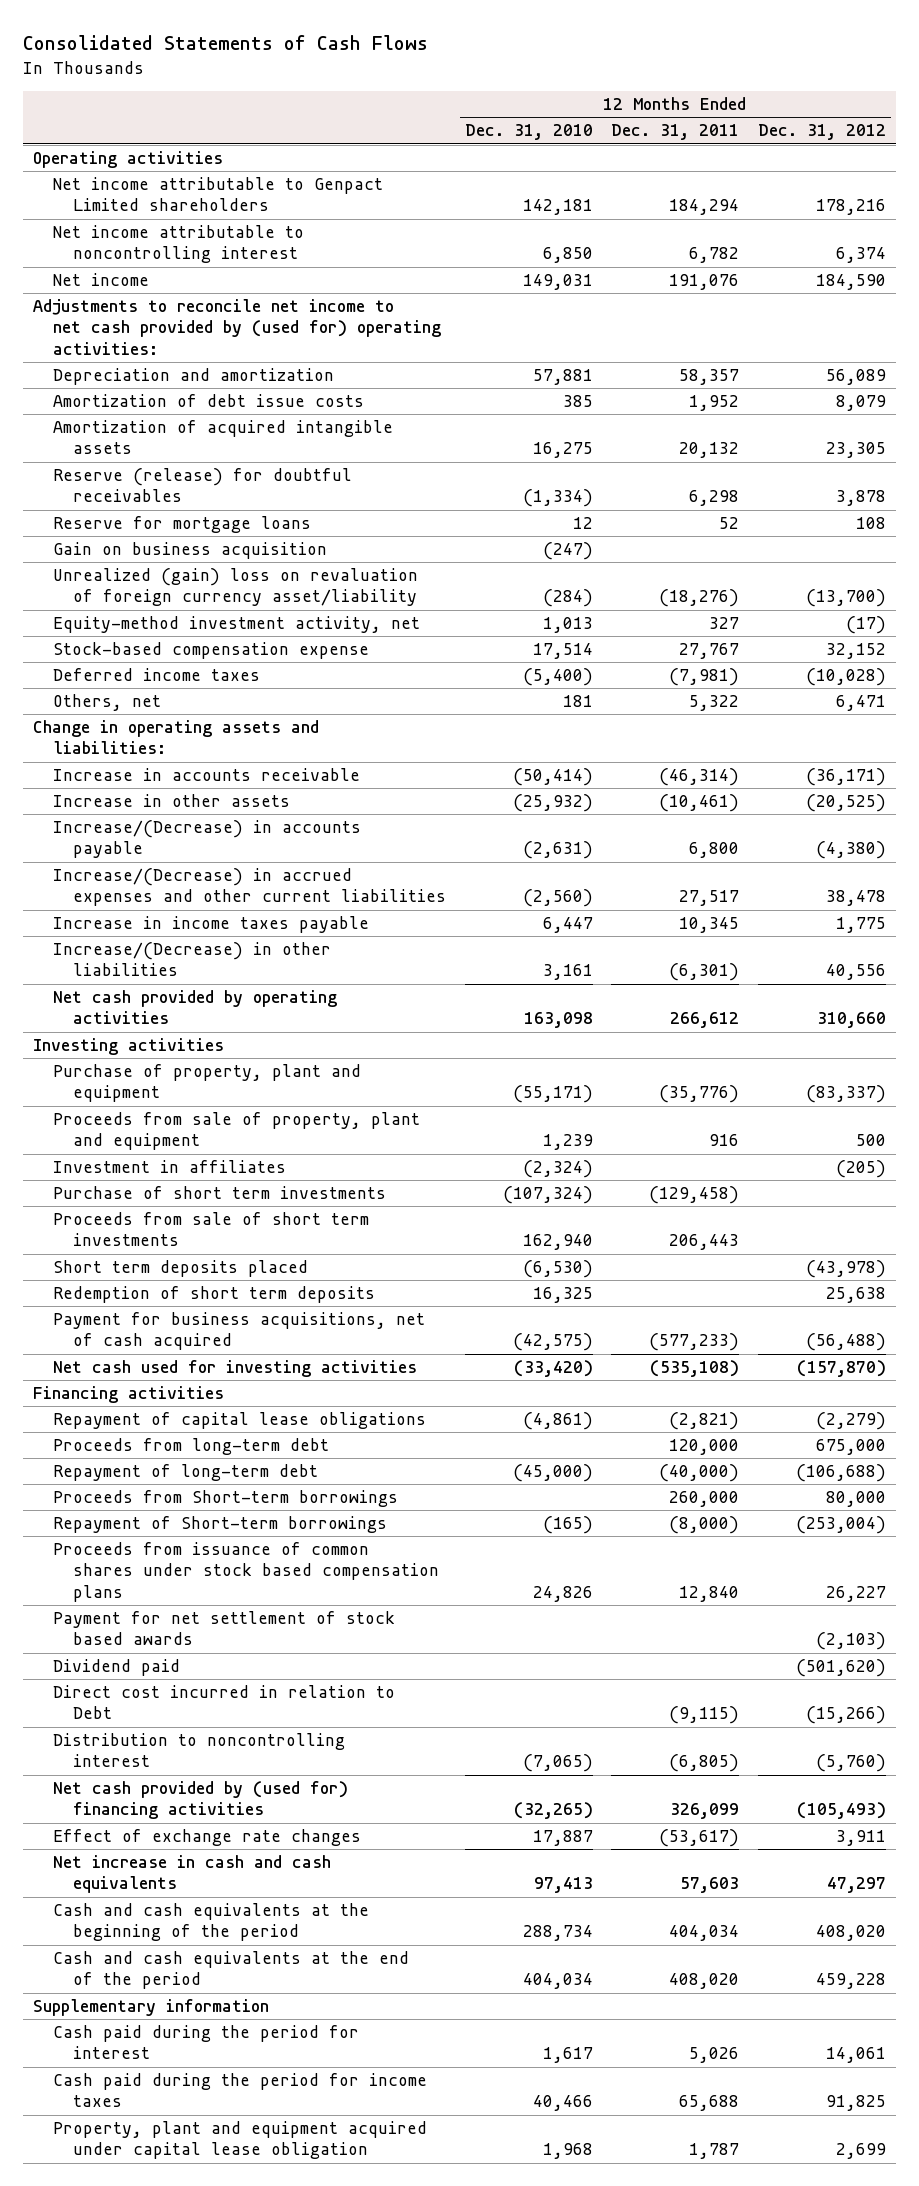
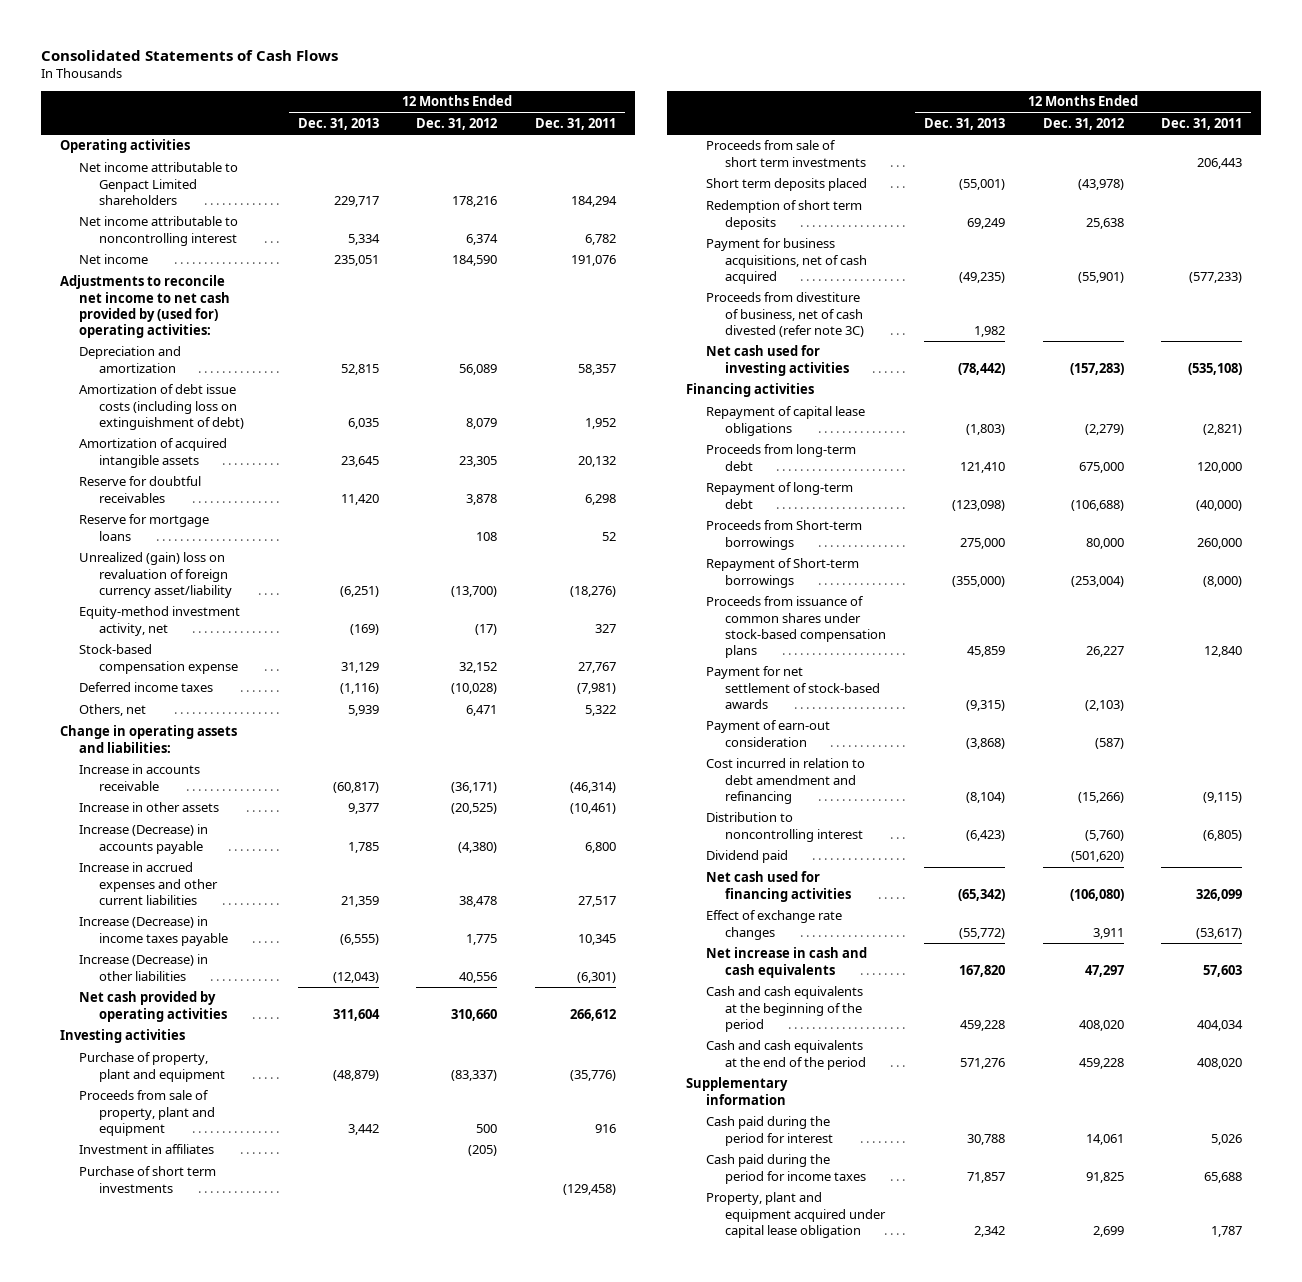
[464,124,593,141] Dec. 31, 2010 -> none
none -> [297,118,379,131] Dec. 31, 2013
[52,394,364,408] Amortization of debt issue costs -> [79,384,245,430] Amortization of debt issue costs (including loss on extinguishment of debt)
[52,468,352,503] Reserve (release) for doubtful receivables -> [79,476,202,503] Reserve for doubtful receivables
[52,542,327,560] Gain on business acquisition -> none
[52,820,361,859] Increase/(Decrease) in accounts payable -> [79,824,209,854] Increase (Decrease) in accounts payable
[52,868,447,907] Increase/(Decrease) in accrued expenses and other current liabilities -> [79,862,219,905] Increase in accrued expenses and other current liabilities
[52,916,369,934] Increase in income taxes payable -> [79,916,229,946] Increase (Decrease) in income taxes payable
[52,942,331,977] Increase/(Decrease) in other liabilities -> [79,954,209,981] Increase (Decrease) in other liabilities
[806,1333,887,1352] (56,488) -> [1077,271,1124,283] (55,901)
none -> [705,292,865,337] Proceeds from divestiture of business, net of cash divested (refer note 3C)
[797,1360,887,1378] (157,870) -> [1069,362,1124,375] (157,283)
[52,1542,440,1602] Proceeds from issuance of common shares under stock based compensation plans -> [705,596,887,658] Proceeds from issuance of common shares under stock-based compensation plans
[52,1611,395,1646] Payment for net settlement of stock based awards -> [705,666,881,709] Payment for net settlement of stock-based awards
none -> [705,720,830,747] Payment of earn-out consideration
[52,1685,395,1720] Direct cost incurred in relation to Debt -> [705,758,865,804] Cost incurred in relation to debt amendment and refinancing
[52,1659,180,1677] Dividend paid -> [705,850,788,864] Dividend paid
[52,1781,348,1820] Net cash provided by (used for) financing activities -> [705,871,852,902] Net cash used for financing activities
[797,1802,887,1820] (105,493) -> [1069,888,1124,901] (106,080)

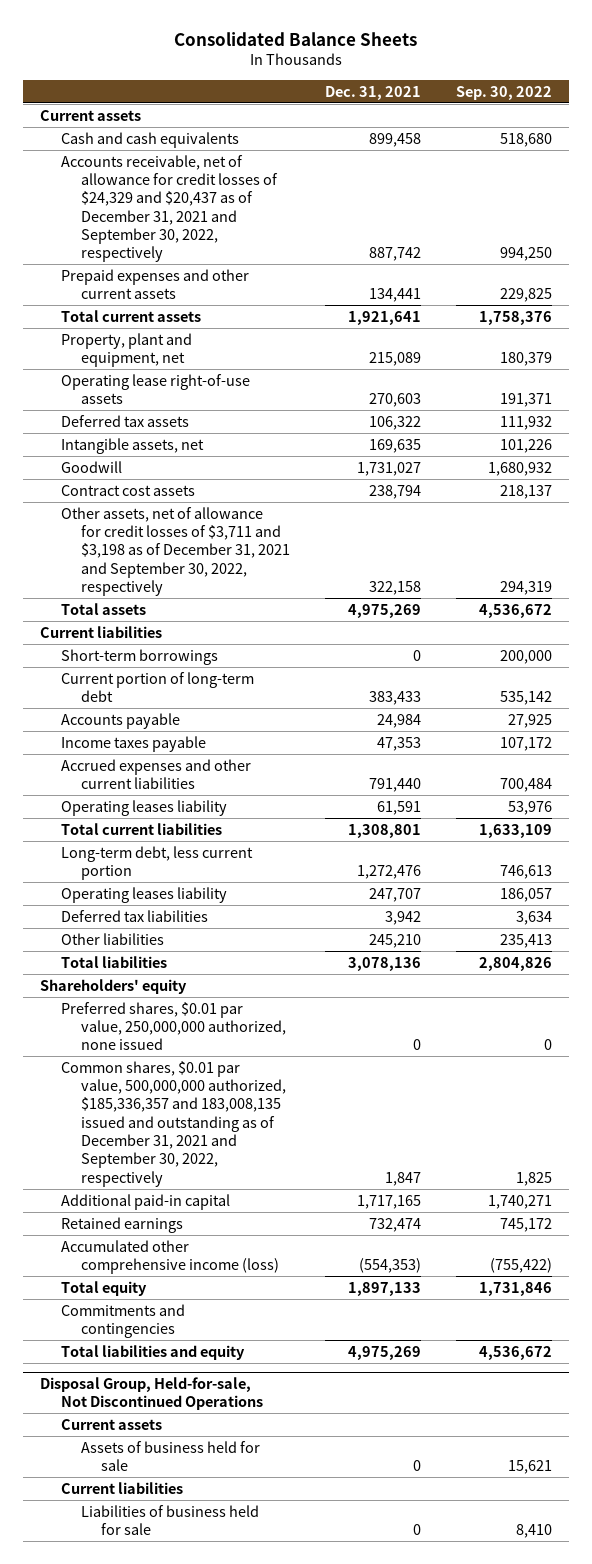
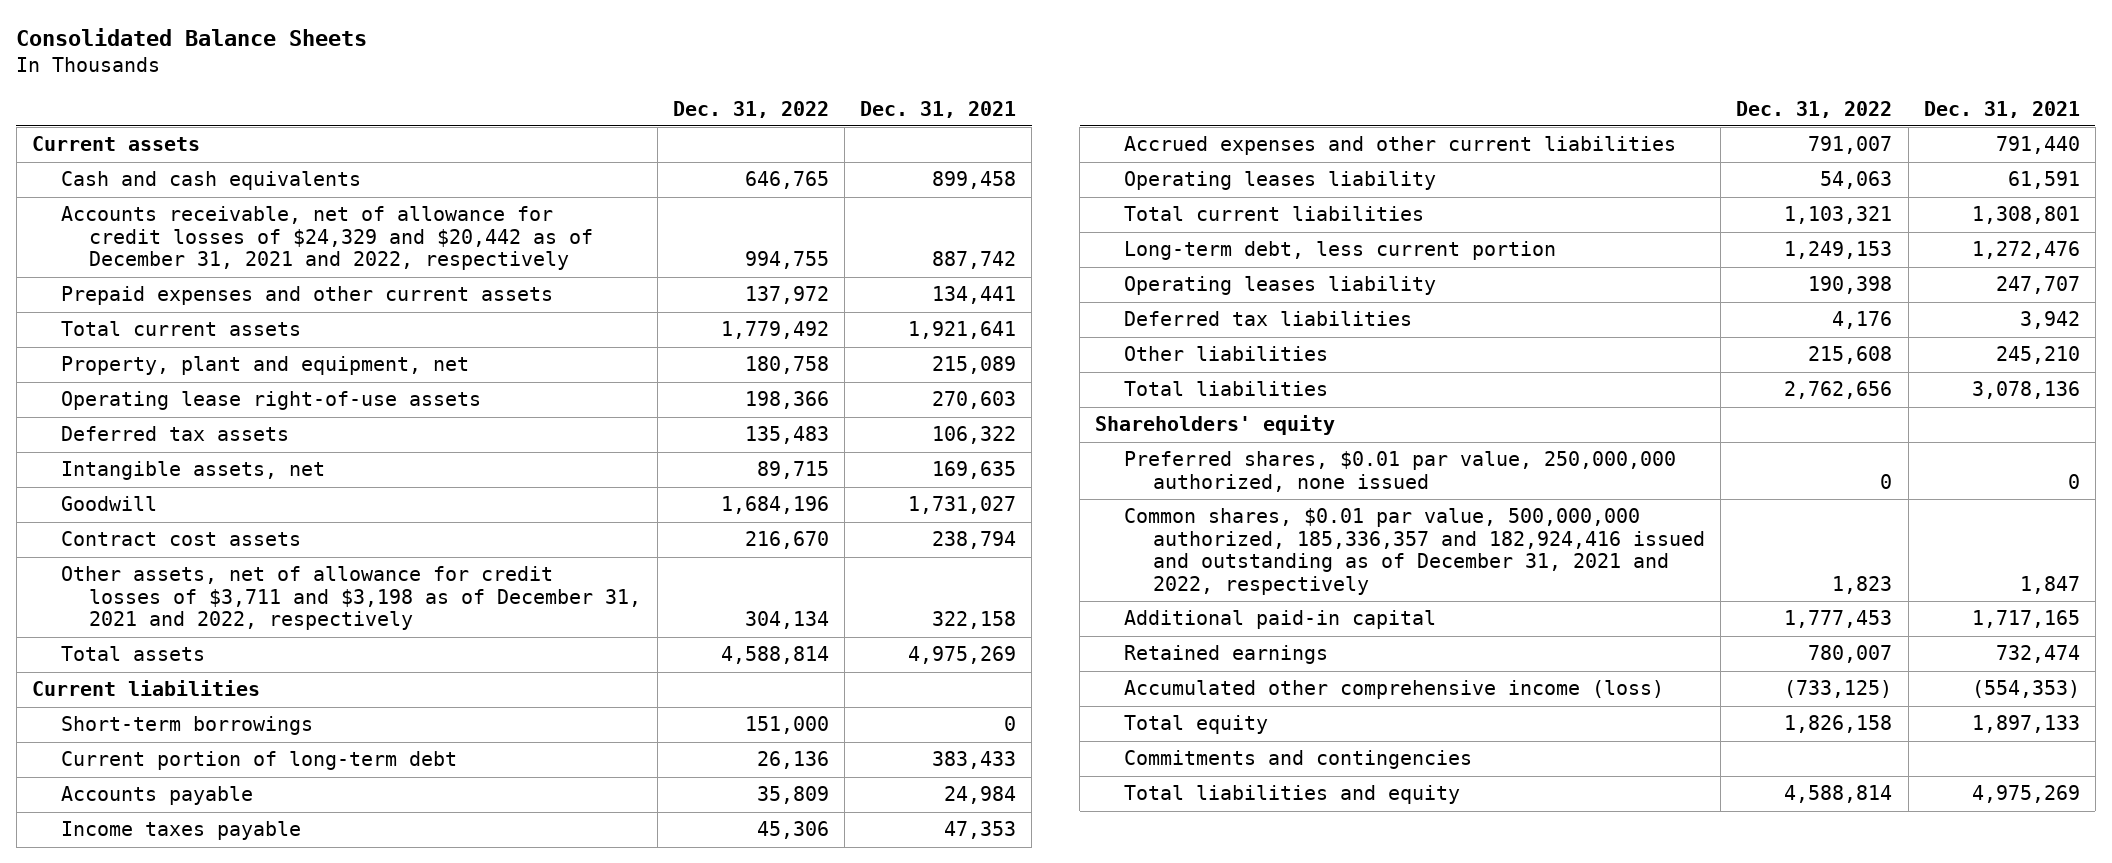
[455,85,552,100] Sep. 30, 2022 -> none
none -> [672,100,829,118] Dec. 31, 2022
[60,154,278,263] Accounts receivable, net of allowance for credit losses of $24,329 and $20,437 as of December 31, 2021 and September 30, 2022, respectively -> [60,206,594,271] Accounts receivable, net of allowance for credit losses of $24,329 and $20,442 as of December 31, 2021 and 2022, respectively
[60,506,290,597] Other assets, net of allowance for credit losses of $3,711 and $3,198 as of December 31, 2021 and September 30, 2022, respectively -> [60,566,642,631] Other assets, net of allowance for credit losses of $3,711 and $3,198 as of December 31, 2021 and 2022, respectively
[60,1060,286,1187] Common shares, $0.01 par value, 500,000,000 authorized, $185,336,357 and 183,008,135 issued and outstanding as of December 31, 2021 and September 30, 2022, respectively -> [1124,508,1706,596] Common shares, $0.01 par value, 500,000,000 authorized, 185,336,357 and 182,924,416 issued and outstanding as of December 31, 2021 and 2022, respectively
[40,1376,263,1411] Disposal Group, Held-for-sale, Not Discontinued Operations -> none
[60,1418,162,1430] Current assets -> none
[80,1440,260,1471] Assets of business held for sale -> none
[60,1481,183,1494] Current liabilities -> none
[80,1504,259,1535] Liabilities of business held for sale -> none

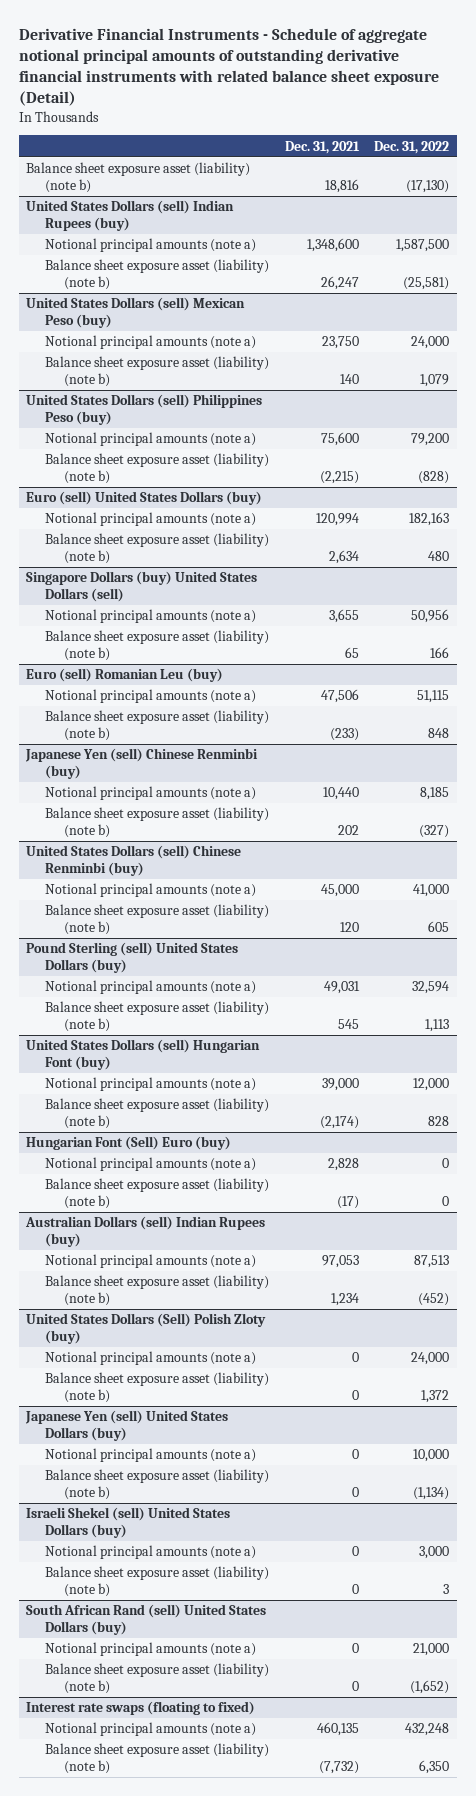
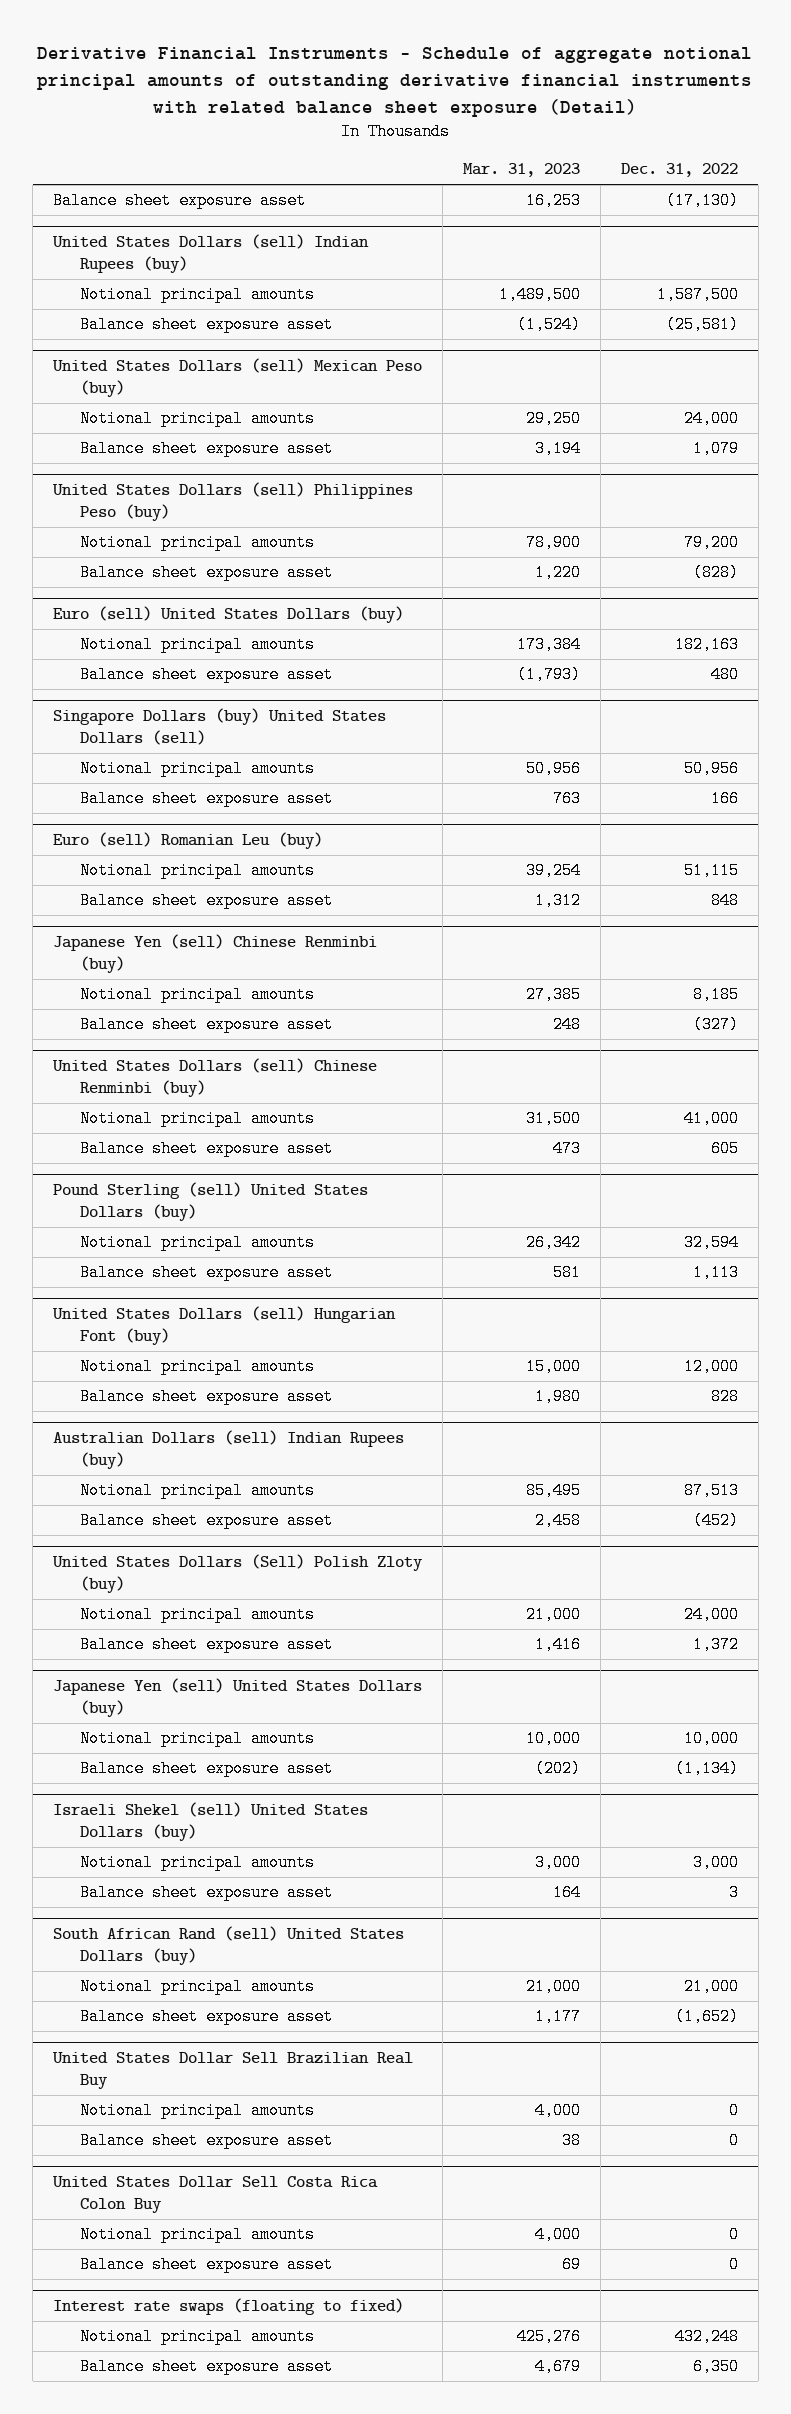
[284,140,360,154] Dec. 31, 2021 -> none
none -> [462,163,580,178] Mar. 31, 2023
[26,162,251,193] Balance sheet exposure asset (liability) (note b) -> [53,192,307,210] Balance sheet exposure asset
[45,238,257,253] Notional principal amounts (note a) -> [79,286,315,304] Notional principal amounts
[45,259,270,290] Balance sheet exposure asset (liability) (note b) -> [79,316,333,334] Balance sheet exposure asset
[45,335,257,350] Notional principal amounts (note a) -> [79,410,315,428] Notional principal amounts
[45,356,270,387] Balance sheet exposure asset (liability) (note b) -> [79,440,333,458] Balance sheet exposure asset
[45,432,257,447] Notional principal amounts (note a) -> [79,534,315,552] Notional principal amounts
[45,453,270,484] Balance sheet exposure asset (liability) (note b) -> [79,564,333,582] Balance sheet exposure asset
[45,512,257,527] Notional principal amounts (note a) -> [79,636,315,654] Notional principal amounts
[45,533,270,564] Balance sheet exposure asset (liability) (note b) -> [79,666,333,684] Balance sheet exposure asset
[45,609,257,624] Notional principal amounts (note a) -> [79,760,315,778] Notional principal amounts
[45,630,270,661] Balance sheet exposure asset (liability) (note b) -> [79,790,333,808] Balance sheet exposure asset
[45,689,257,704] Notional principal amounts (note a) -> [79,862,315,880] Notional principal amounts
[45,710,270,741] Balance sheet exposure asset (liability) (note b) -> [79,892,333,910] Balance sheet exposure asset
[45,786,257,801] Notional principal amounts (note a) -> [79,986,315,1004] Notional principal amounts
[45,807,270,838] Balance sheet exposure asset (liability) (note b) -> [79,1016,333,1034] Balance sheet exposure asset
[45,883,257,898] Notional principal amounts (note a) -> [79,1110,315,1128] Notional principal amounts
[45,904,270,935] Balance sheet exposure asset (liability) (note b) -> [79,1140,333,1158] Balance sheet exposure asset
[45,980,257,995] Notional principal amounts (note a) -> [79,1234,315,1252] Notional principal amounts
[45,1001,270,1032] Balance sheet exposure asset (liability) (note b) -> [79,1264,333,1282] Balance sheet exposure asset
[26,1136,232,1151] Hungarian Font (Sell) Euro (buy) -> none
[45,1157,257,1172] Notional principal amounts (note a) -> none
[45,1178,270,1209] Balance sheet exposure asset (liability) (note b) -> none
[45,1077,257,1092] Notional principal amounts (note a) -> [79,1358,315,1376] Notional principal amounts
[45,1098,270,1129] Balance sheet exposure asset (liability) (note b) -> [79,1388,333,1406] Balance sheet exposure asset
[45,1254,257,1269] Notional principal amounts (note a) -> [79,1482,315,1500] Notional principal amounts
[45,1275,270,1306] Balance sheet exposure asset (liability) (note b) -> [79,1512,333,1530] Balance sheet exposure asset
[45,1351,257,1366] Notional principal amounts (note a) -> [79,1606,315,1624] Notional principal amounts
[45,1372,270,1403] Balance sheet exposure asset (liability) (note b) -> [79,1636,333,1654] Balance sheet exposure asset
[45,1448,257,1463] Notional principal amounts (note a) -> [79,1730,315,1748] Notional principal amounts
[45,1469,270,1500] Balance sheet exposure asset (liability) (note b) -> [79,1760,333,1778] Balance sheet exposure asset
[45,1545,257,1560] Notional principal amounts (note a) -> [79,1854,315,1872] Notional principal amounts
[45,1566,270,1597] Balance sheet exposure asset (liability) (note b) -> [79,1884,333,1902] Balance sheet exposure asset
[45,1642,257,1657] Notional principal amounts (note a) -> [79,1978,315,1996] Notional principal amounts
[45,1663,270,1694] Balance sheet exposure asset (liability) (note b) -> [79,2008,333,2026] Balance sheet exposure asset
none -> [52,2051,414,2089] United States Dollar Sell Brazilian Real Buy
none -> [79,2102,315,2120] Notional principal amounts
none -> [79,2132,333,2150] Balance sheet exposure asset
none -> [52,2175,379,2213] United States Dollar Sell Costa Rica Colon Buy
none -> [79,2226,315,2244] Notional principal amounts
none -> [79,2256,333,2274] Balance sheet exposure asset
[45,1722,257,1737] Notional principal amounts (note a) -> [79,2328,315,2346] Notional principal amounts
[45,1743,270,1774] Balance sheet exposure asset (liability) (note b) -> [79,2358,333,2376] Balance sheet exposure asset

